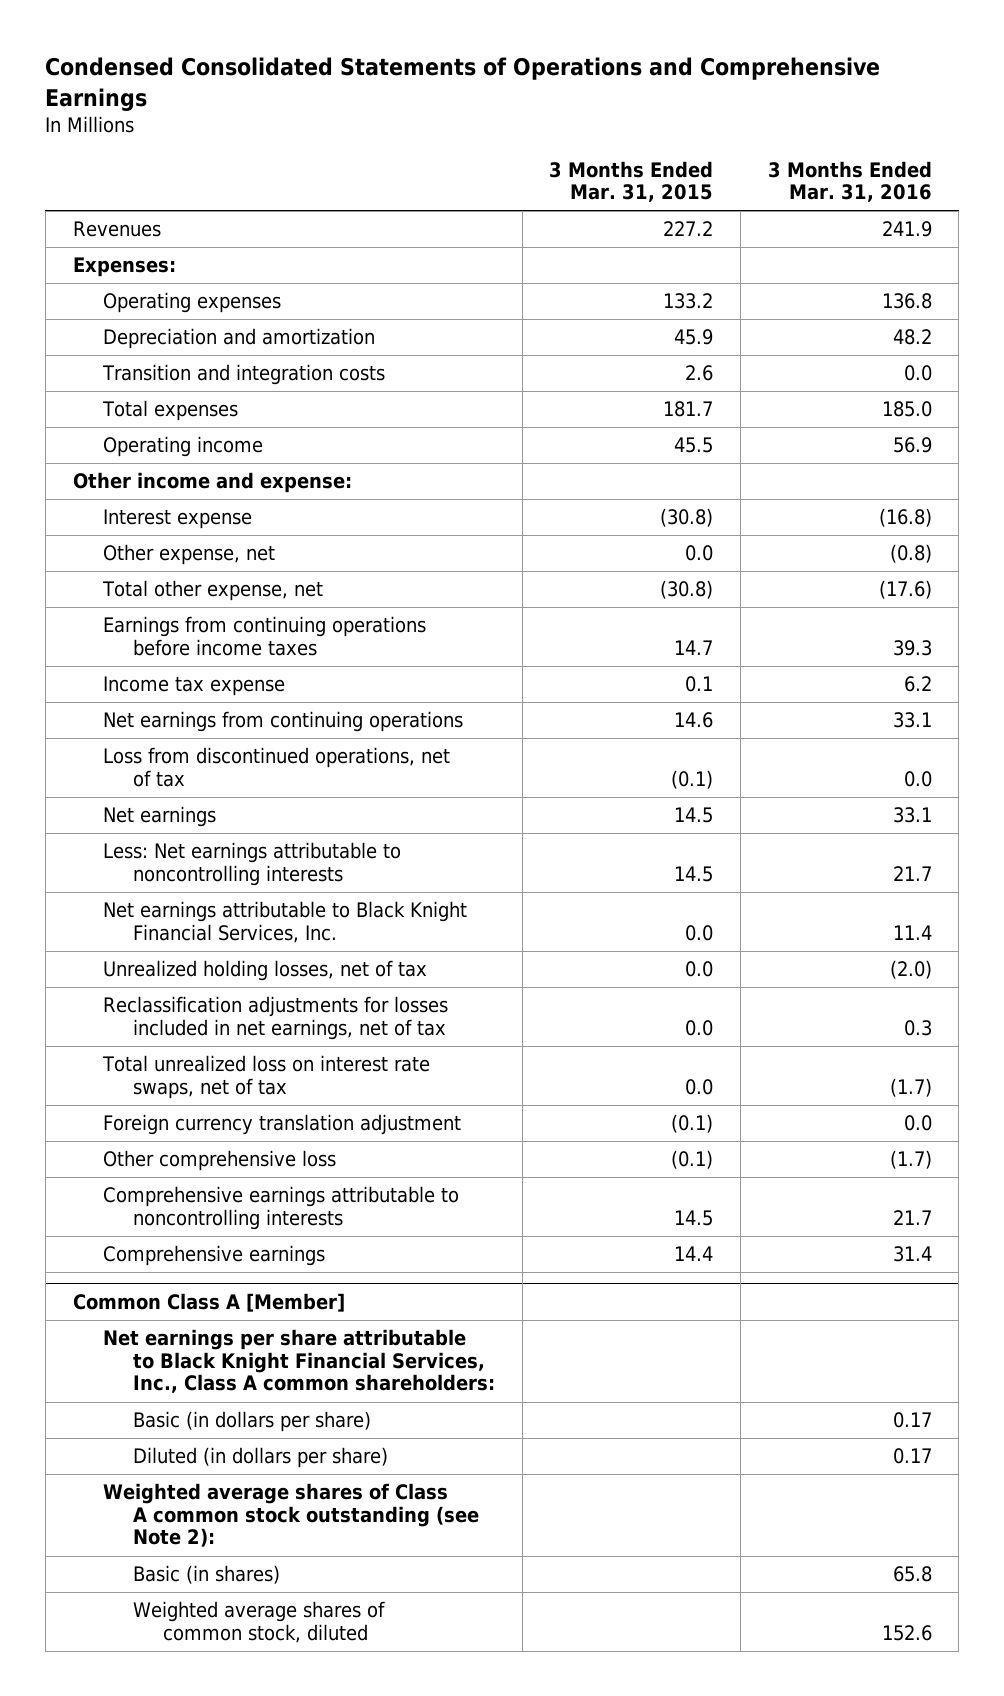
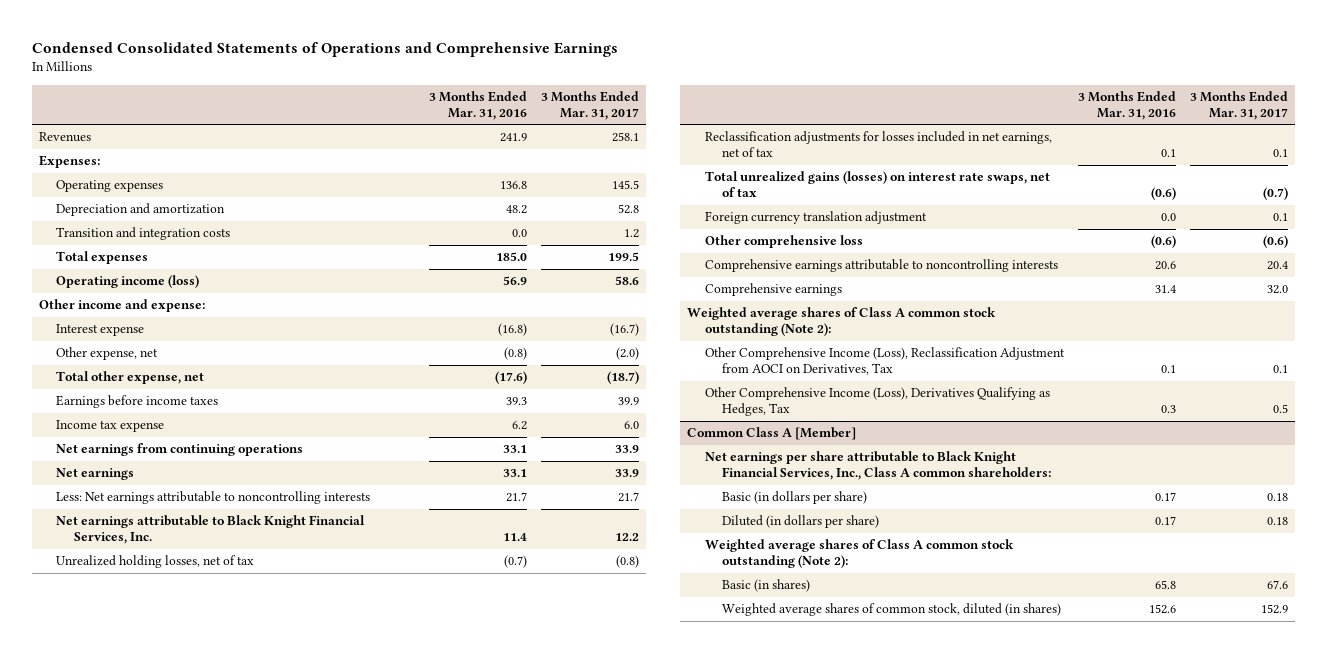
[549,160,714,203] 3 Months Ended Mar. 31, 2015 -> none
none -> [541,91,640,120] 3 Months Ended Mar. 31, 2017
[102,436,263,458] Operating income -> [56,275,200,289] Operating income (loss)
[102,616,426,656] Earnings from continuing operations before income taxes -> [56,395,219,409] Earnings before income taxes
[102,747,450,787] Loss from discontinued operations, net of tax -> none
[889,960,932,980] (2.0) -> [504,555,528,569] (0.7)
[903,1019,932,1036] 0.3 -> [1160,149,1176,158] 0.1
[101,1055,430,1099] Total unrealized loss on interest rate swaps, net of tax -> [704,171,1050,198] Total unrealized gains (losses) on interest rate swaps, net of tax
[889,1077,932,1097] (1.7) -> [1150,187,1176,201] (0.6)
[889,1150,932,1170] (1.7) -> [1150,235,1176,249] (0.6)
[892,1209,932,1225] 21.7 -> [1154,261,1176,271] 20.6
none -> [687,307,997,337] Weighted average shares of Class A common stock outstanding (Note 2):
none -> [704,347,1065,376] Other Comprehensive Income (Loss), Reclassification Adjustment from AOCI on Derivatives, Tax
none -> [704,387,1050,417] Other Comprehensive Income (Loss), Derivatives Qualifying as Hedges, Tax
[102,1483,479,1548] Weighted average shares of Class A common stock outstanding (see Note 2): -> [704,539,1014,569] Weighted average shares of Class A common stock outstanding (Note 2):
[132,1601,385,1643] Weighted average shares of common stock, diluted -> [722,603,1062,617] Weighted average shares of common stock, diluted (in shares)

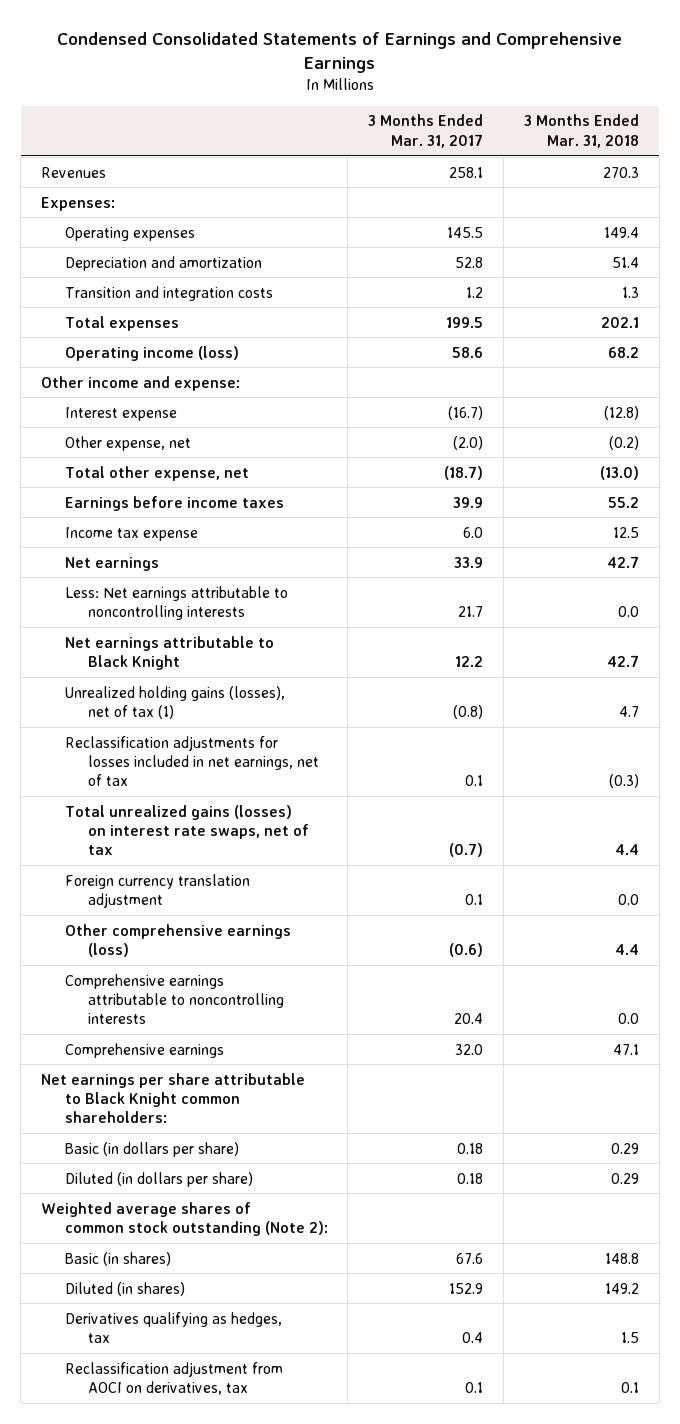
[31,41,618,57] Condensed Consolidated Statements of Operations and Comprehensive Earnings -> [56,31,622,74] Condensed Consolidated Statements of Earnings and Comprehensive Earnings
[429,91,528,120] 3 Months Ended Mar. 31, 2016 -> none
none -> [523,114,639,148] 3 Months Ended Mar. 31, 2018
[56,443,304,457] Net earnings from continuing operations -> none
[56,515,366,545] Net earnings attributable to Black Knight Financial Services, Inc. -> [64,635,274,670] Net earnings attributable to Black Knight
[56,555,255,569] Unrealized holding losses, net of tax -> [64,685,285,719] Unrealized holding gains (losses), net of tax (1)
[704,235,863,249] Other comprehensive loss -> [64,923,291,957] Other comprehensive earnings (loss)
[687,307,997,337] Weighted average shares of Class A common stock outstanding (Note 2): -> none
[704,347,1065,376] Other Comprehensive Income (Loss), Reclassification Adjustment from AOCI on Derivatives, Tax -> none
[704,387,1050,417] Other Comprehensive Income (Loss), Derivatives Qualifying as Hedges, Tax -> none
[687,427,857,441] Common Class A [Member] -> none
[704,451,1052,481] Net earnings per share attributable to Black Knight Financial Services, Inc., Class A common shareholders: -> [40,1072,305,1124] Net earnings per share attributable to Black Knight common shareholders:
[704,539,1014,569] Weighted average shares of Class A common stock outstanding (Note 2): -> [40,1201,328,1236] Weighted average shares of common stock outstanding (Note 2):
[722,603,1062,617] Weighted average shares of common stock, diluted (in shares) -> [64,1281,185,1296] Diluted (in shares)
none -> [64,1311,282,1343] Derivatives qualifying as hedges, tax
none -> [64,1361,283,1395] Reclassification adjustment from AOCI on derivatives, tax

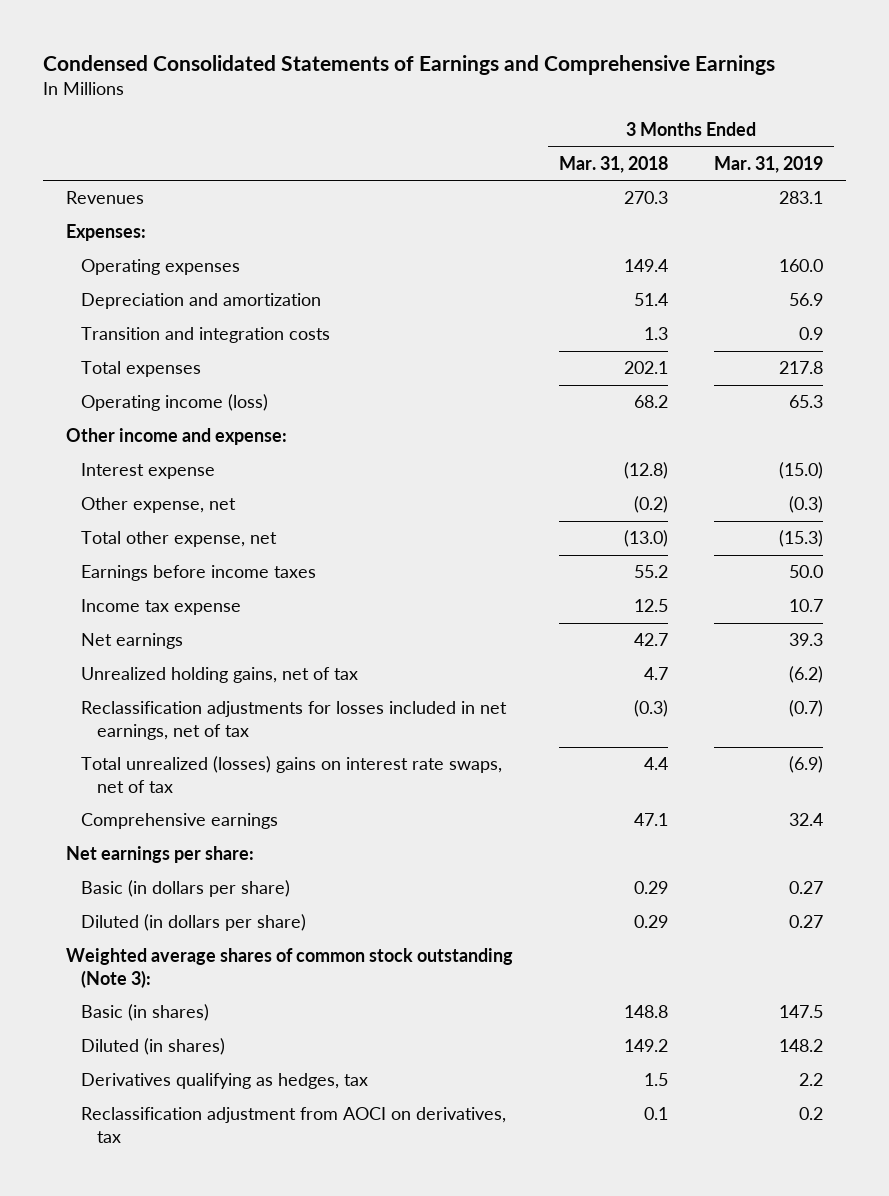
[368,114,484,148] 3 Months Ended Mar. 31, 2017 -> none
none -> [713,155,823,173] Mar. 31, 2019
[64,585,288,620] Less: Net earnings attributable to noncontrolling interests -> none
[64,635,274,670] Net earnings attributable to Black Knight -> none
[64,685,285,719] Unrealized holding gains (losses), net of tax (1) -> [81,667,359,684] Unrealized holding gains, net of tax
[64,873,250,908] Foreign currency translation adjustment -> none
[64,923,291,957] Other comprehensive earnings (loss) -> none
[64,973,285,1025] Comprehensive earnings attributable to noncontrolling interests -> none
[64,804,310,856] Total unrealized gains (losses) on interest rate swaps, net of tax -> [81,756,503,793] Total unrealized (losses) gains on interest rate swaps, net of tax
[40,1072,305,1124] Net earnings per share attributable to Black Knight common shareholders: -> [66,846,255,864] Net earnings per share:
[40,1201,328,1236] Weighted average shares of common stock outstanding (Note 2): -> [66,948,514,988] Weighted average shares of common stock outstanding (Note 3):

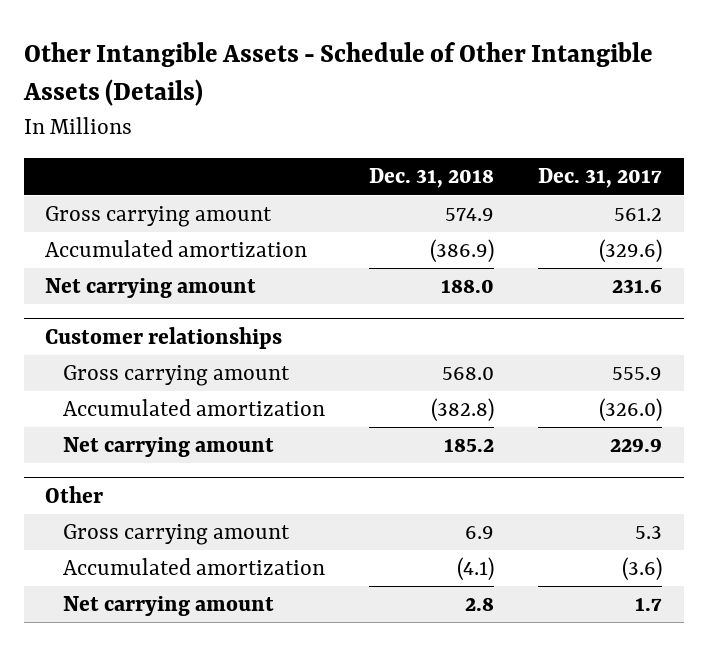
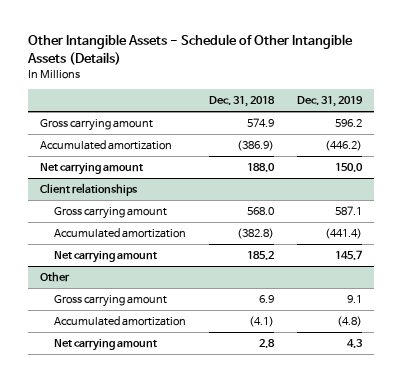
[538,168,663,189] Dec. 31, 2017 -> none
none -> [297,96,364,108] Dec. 31, 2019
[45,327,283,350] Customer relationships -> [39,183,138,197] Client relationships

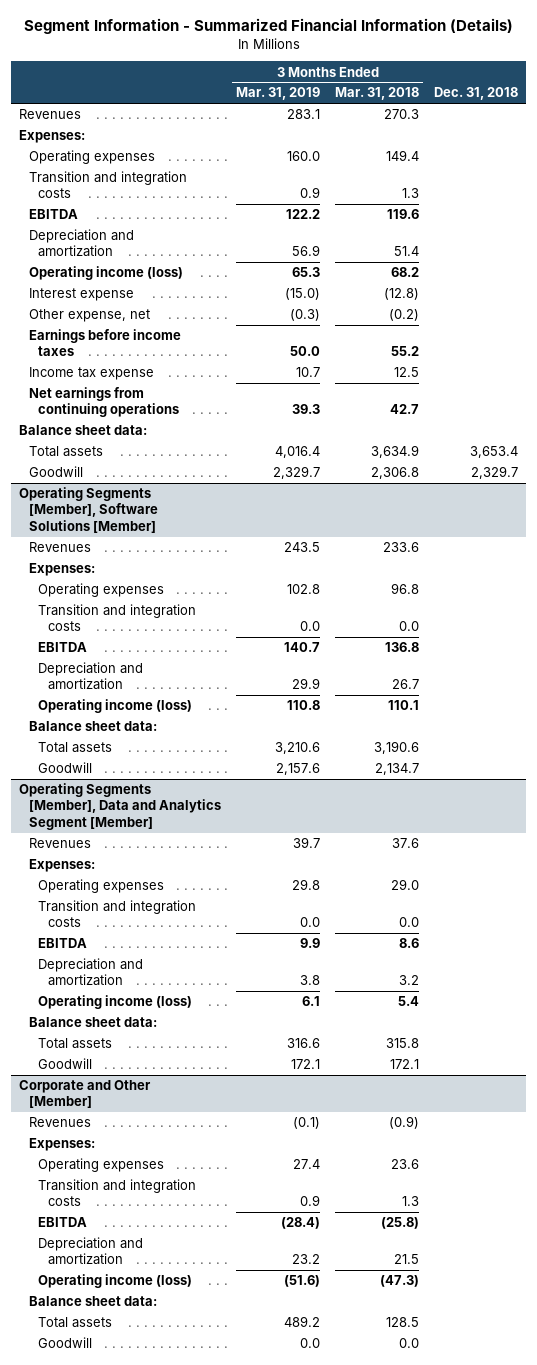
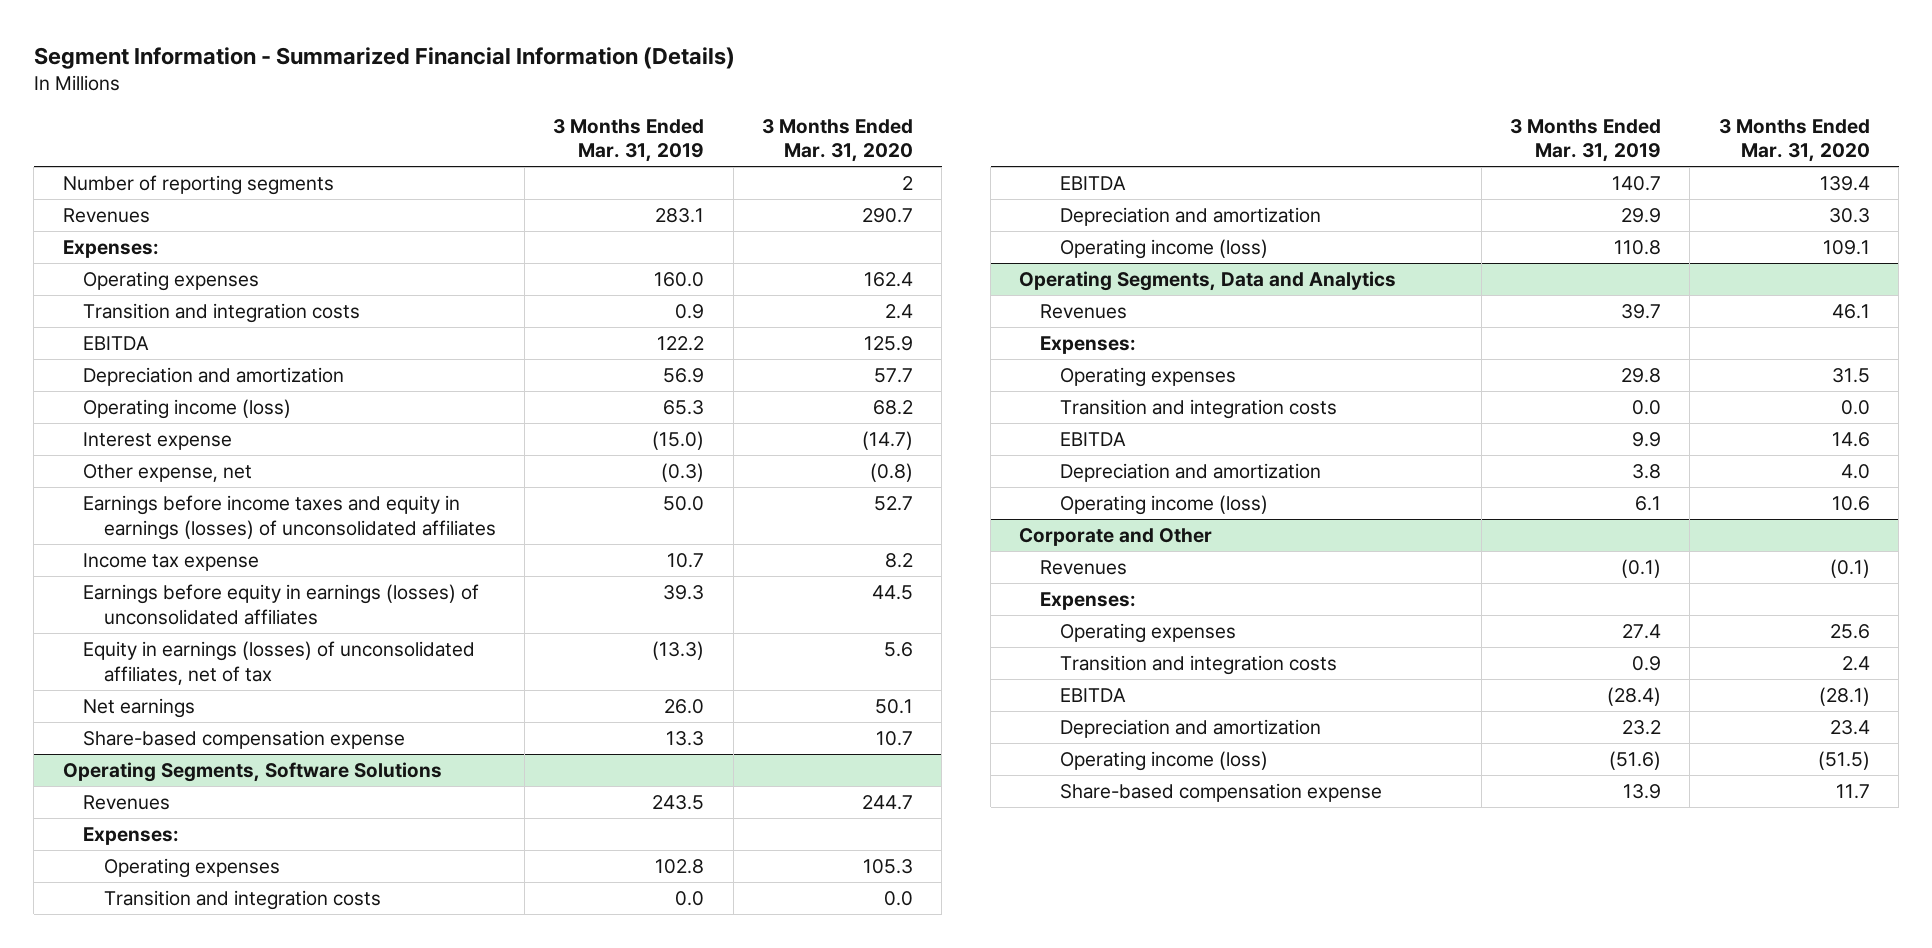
[335,87,420,101] Mar. 31, 2018 -> none
[434,87,519,101] Dec. 31, 2018 -> none
none -> [762,118,914,163] 3 Months Ended Mar. 31, 2020
none -> [62,174,334,195] Number of reporting segments
[28,329,181,357] Earnings before income taxes -> [83,494,496,540] Earnings before income taxes and equity in earnings (losses) of unconsolidated affiliates
[18,425,147,436] Balance sheet data: -> none
[28,446,103,458] Total assets -> none
[28,466,83,478] Goodwill -> none
[28,387,180,418] Net earnings from continuing operations -> [83,583,480,625] Earnings before equity in earnings (losses) of unconsolidated affiliates
none -> [83,640,476,685] Equity in earnings (losses) of unconsolidated affiliates, net of tax
none -> [83,697,196,718] Net earnings
none -> [83,729,406,749] Share-based compensation expense
[18,487,158,533] Operating Segments [Member], Software Solutions [Member] -> [62,761,442,782] Operating Segments, Software Solutions
[28,721,157,732] Balance sheet data: -> none
[38,742,113,754] Total assets -> none
[38,762,93,774] Goodwill -> none
[18,783,221,830] Operating Segments [Member], Data and Analytics Segment [Member] -> [1019,270,1397,291] Operating Segments, Data and Analytics
[28,1017,157,1028] Balance sheet data: -> none
[38,1038,113,1050] Total assets -> none
[38,1058,93,1070] Goodwill -> none
[18,1080,151,1109] Corporate and Other [Member] -> [1019,527,1213,546] Corporate and Other
[28,1296,157,1307] Balance sheet data: -> none
[38,1317,113,1329] Total assets -> none
[38,1337,93,1349] Goodwill -> none
none -> [1060,782,1383,802] Share-based compensation expense

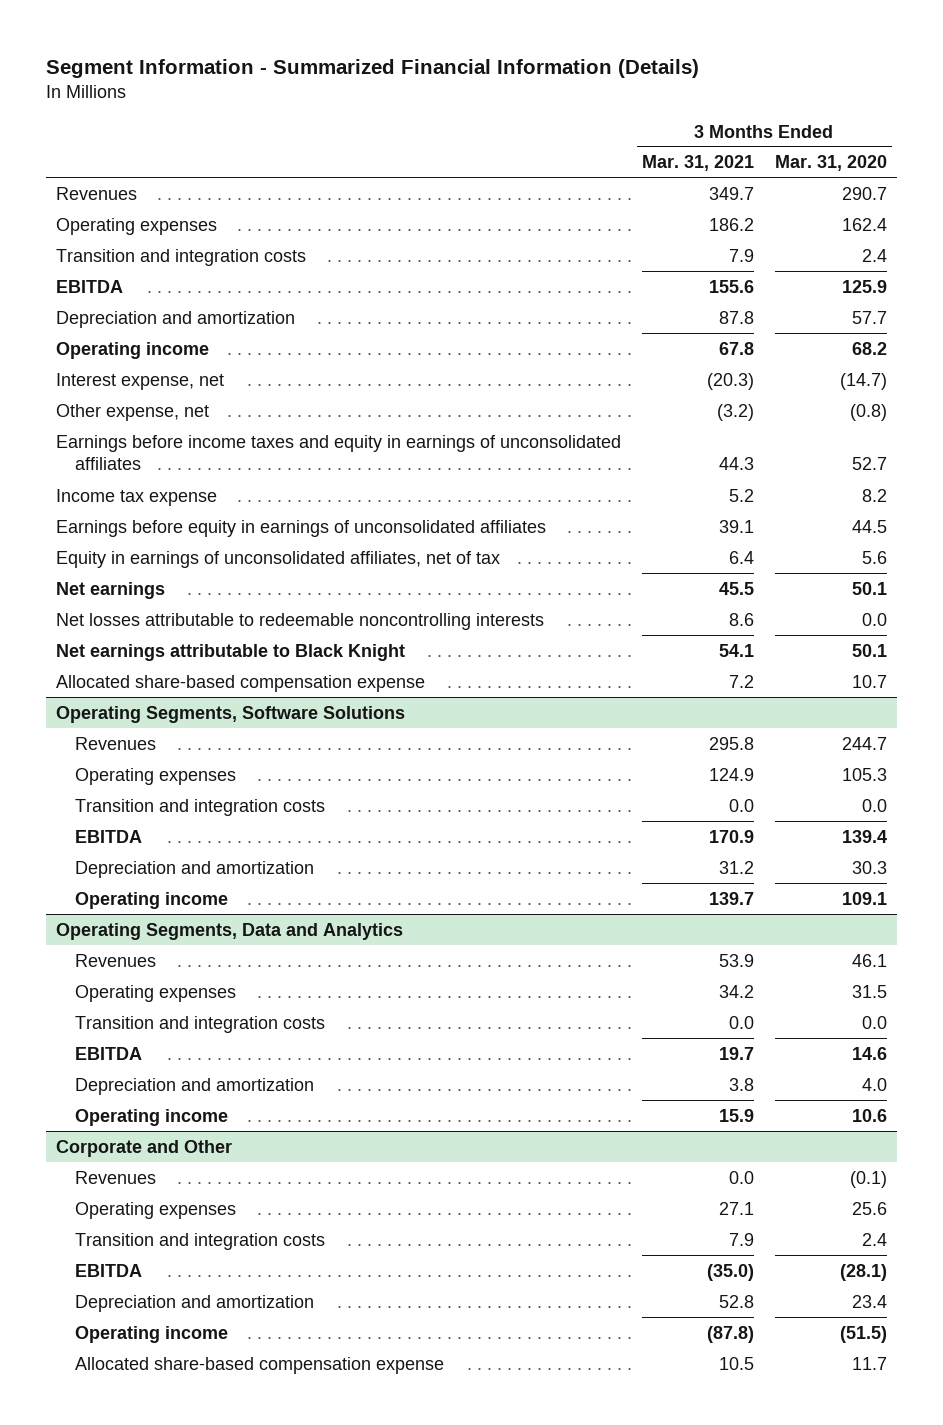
[553,118,705,163] 3 Months Ended Mar. 31, 2019 -> none
none -> [641,155,754,172] Mar. 31, 2021
[62,174,334,195] Number of reporting segments -> none
[62,239,159,258] Expenses: -> none
[83,398,292,419] Operating income (loss) -> [56,341,210,359] Operating income
[83,431,233,450] Interest expense -> [56,372,225,390] Interest expense, net
[83,494,496,540] Earnings before income taxes and equity in earnings (losses) of unconsolidated affiliates -> [56,434,622,471] Earnings before income taxes and equity in earnings of unconsolidated affiliates
[83,583,480,625] Earnings before equity in earnings (losses) of unconsolidated affiliates -> [56,519,547,537] Earnings before equity in earnings of unconsolidated affiliates
[83,640,476,685] Equity in earnings (losses) of unconsolidated affiliates, net of tax -> [56,550,501,568] Equity in earnings of unconsolidated affiliates, net of tax
none -> [56,612,545,630] Net losses attributable to redeemable noncontrolling interests
none -> [56,643,406,661] Net earnings attributable to Black Knight
[83,729,406,749] Share-based compensation expense -> [56,674,426,692] Allocated share-based compensation expense
[83,826,180,845] Expenses: -> none
[1060,238,1269,259] Operating income (loss) -> [75,891,229,909] Operating income
[1039,335,1136,354] Expenses: -> none
[1060,494,1269,515] Operating income (loss) -> [75,1108,229,1126] Operating income
[1039,591,1136,610] Expenses: -> none
[1060,750,1269,771] Operating income (loss) -> [75,1325,229,1343] Operating income
[1060,782,1383,802] Share-based compensation expense -> [75,1356,445,1374] Allocated share-based compensation expense

